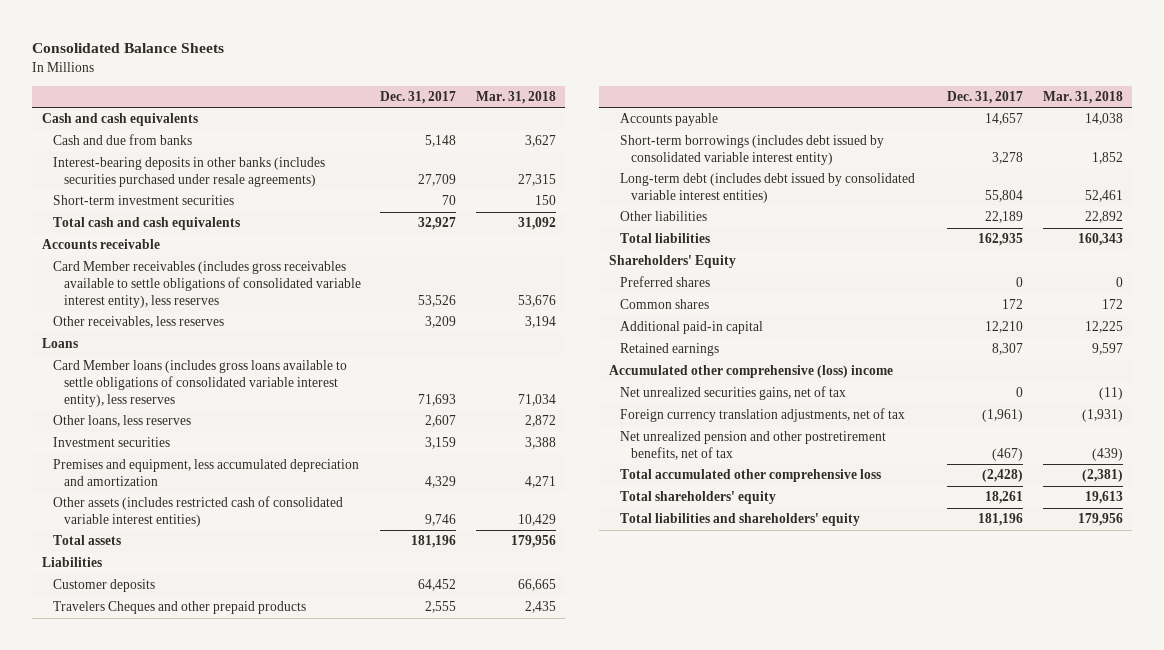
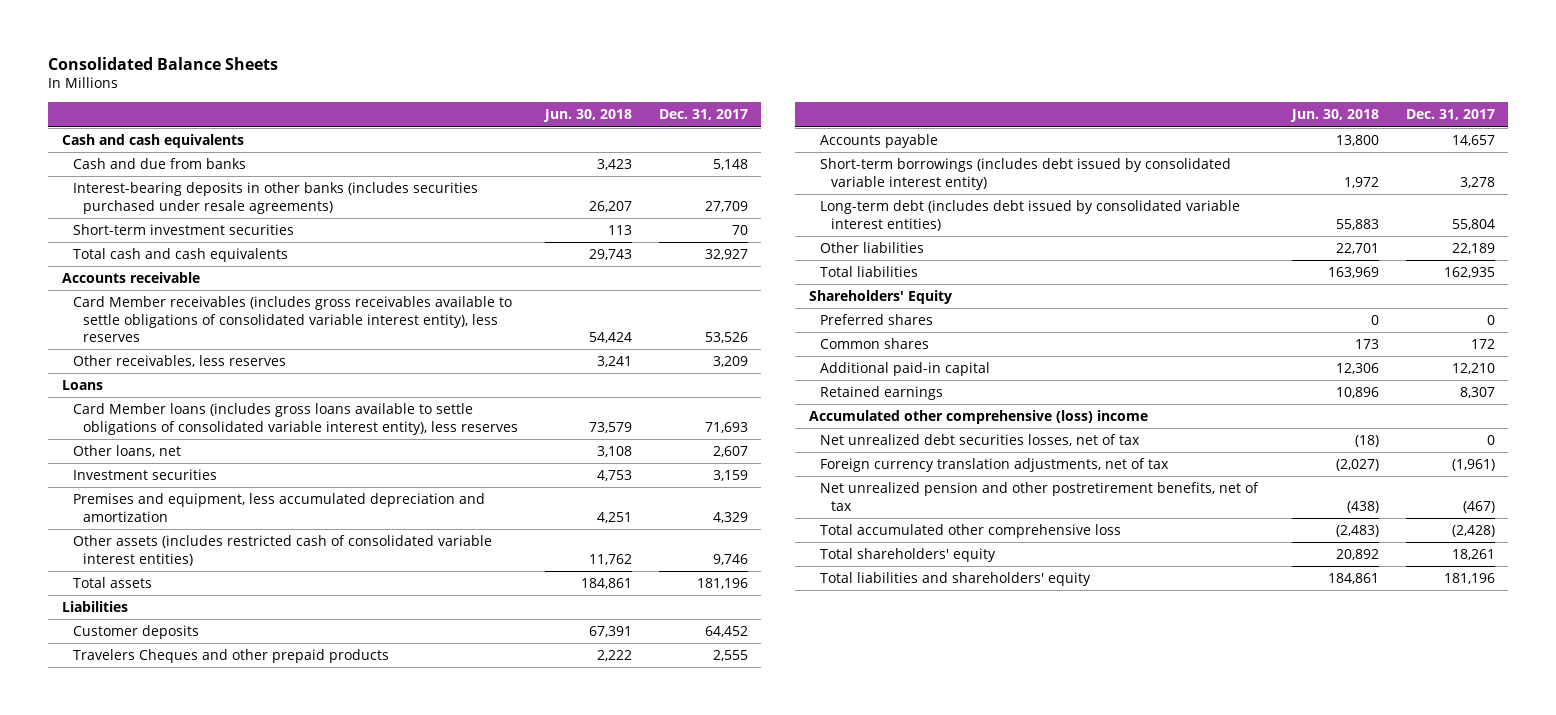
[475,90,556,104] Mar. 31, 2018 -> none
none -> [543,109,633,123] Jun. 30, 2018
[53,415,192,428] Other loans, less reserves -> [72,445,181,458] Other loans, net
[620,386,847,401] Net unrealized securities gains, net of tax -> [819,434,1140,447] Net unrealized debt securities losses, net of tax

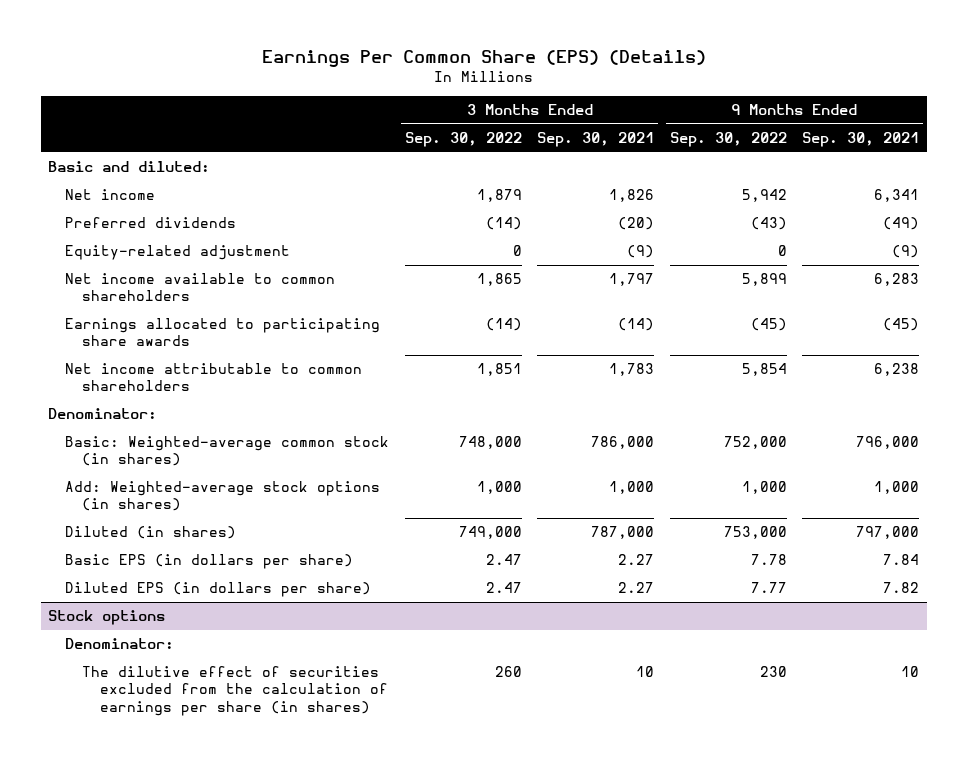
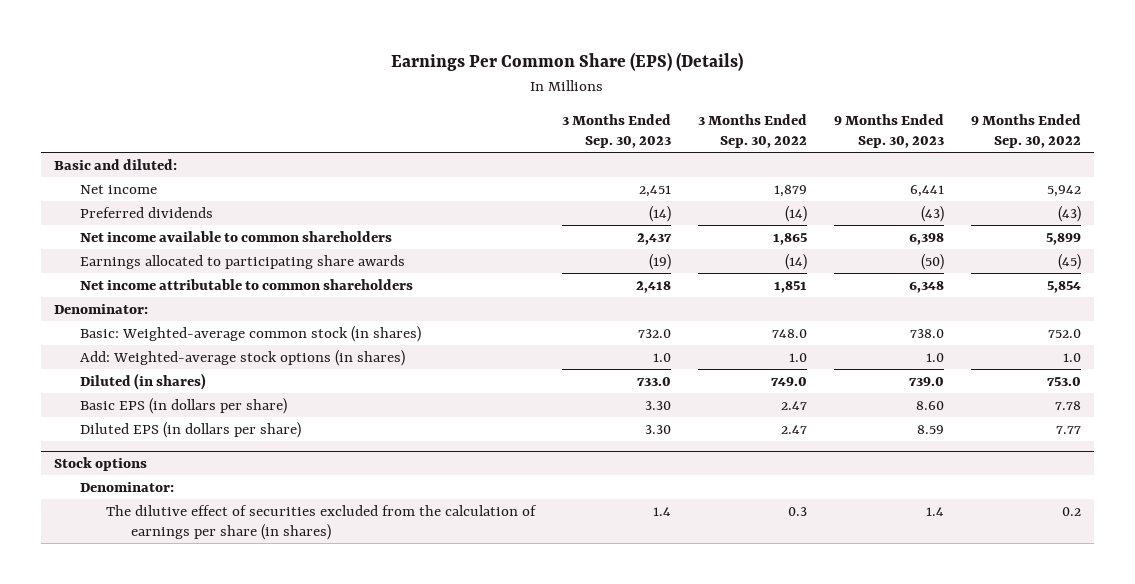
[537,132,655,148] Sep. 30, 2021 -> none
[801,132,919,148] Sep. 30, 2021 -> none
none -> [561,113,671,148] 3 Months Ended Sep. 30, 2023
none -> [833,113,944,148] 9 Months Ended Sep. 30, 2023
[65,245,291,261] Equity-related adjustment -> none
[458,436,522,450] 748,000 -> [771,329,807,339] 748.0
[723,436,787,450] 752,000 -> [1047,329,1081,339] 752.0
[476,481,522,495] 1,000 -> [788,353,807,363] 1.0
[741,481,787,495] 1,000 -> [1062,353,1081,363] 1.0
[458,526,522,540] 749,000 -> [770,377,807,387] 749.0
[723,526,787,540] 753,000 -> [1046,377,1081,387] 753.0
[494,666,522,678] 260 -> [787,507,807,517] 0.3
[759,666,787,678] 230 -> [1061,507,1081,517] 0.2

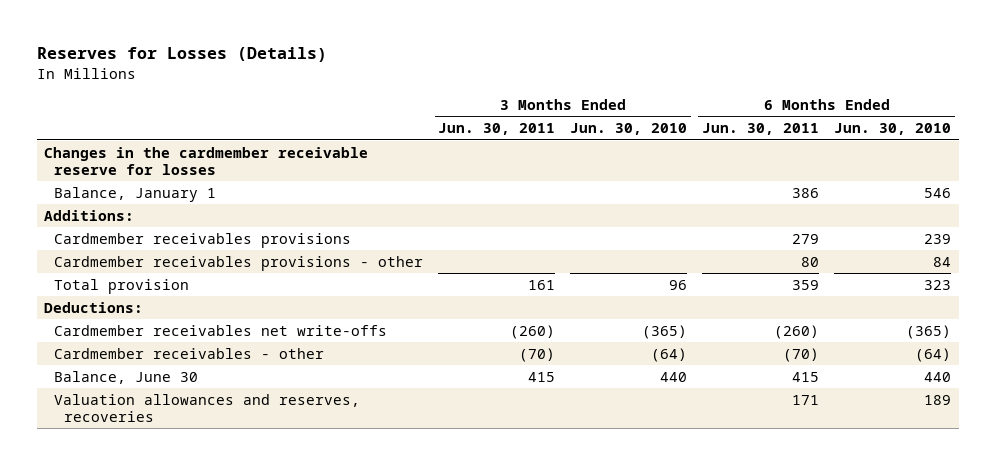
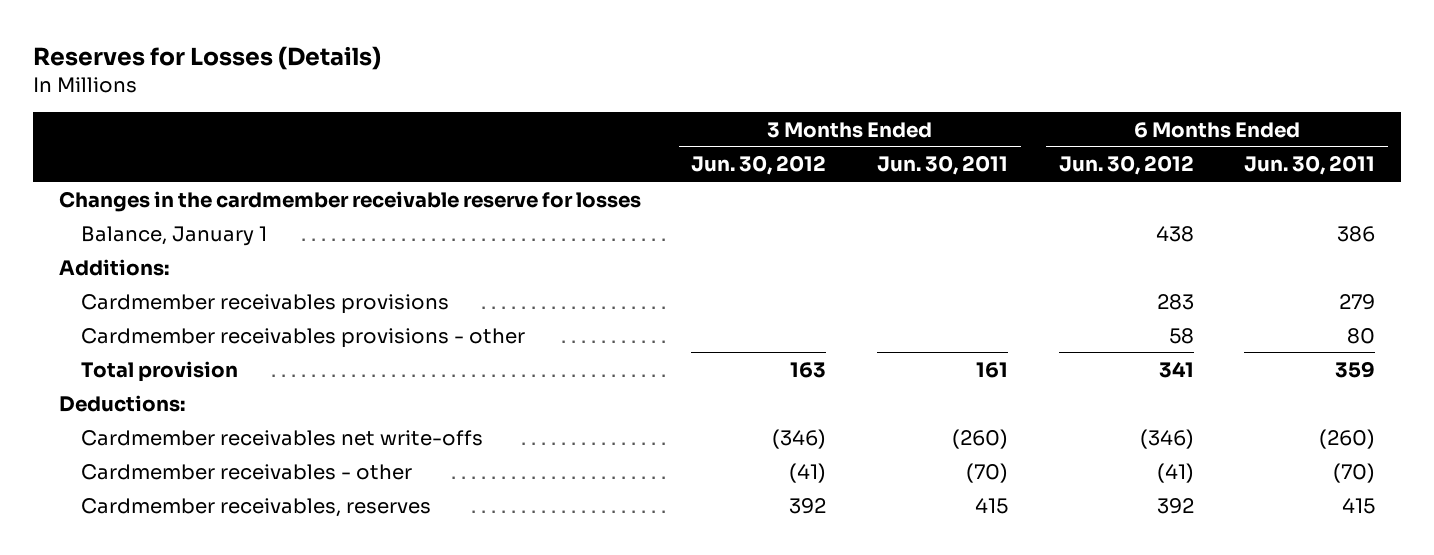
[570,123,688,136] Jun. 30, 2010 -> none
[834,123,952,136] Jun. 30, 2010 -> none
none -> [691,155,827,176] Jun. 30, 2012
none -> [1058,155,1194,176] Jun. 30, 2012
[54,393,361,422] Valuation allowances and reserves, recoveries -> none
[54,370,199,384] Balance, June 30 -> [81,497,432,517] Cardmember receivables, reserves

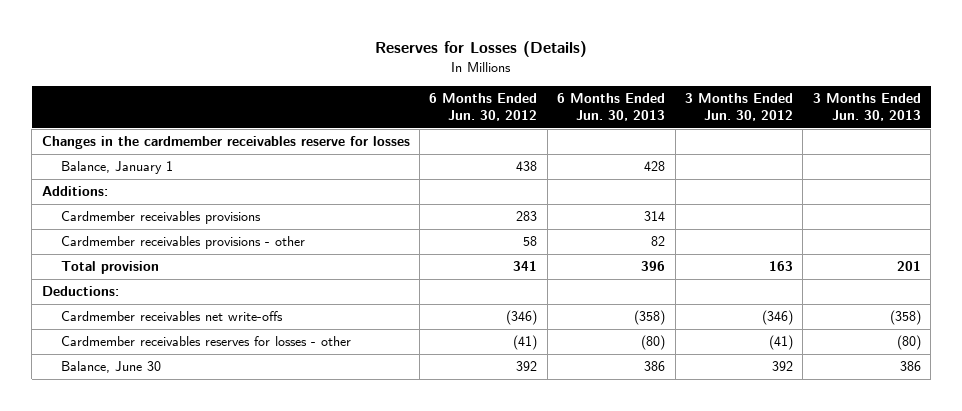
[876,155,1008,176] Jun. 30, 2011 -> none
[1244,155,1376,176] Jun. 30, 2011 -> none
none -> [557,93,666,122] 6 Months Ended Jun. 30, 2013
none -> [812,93,921,122] 3 Months Ended Jun. 30, 2013
[58,190,641,212] Changes in the cardmember receivable reserve for losses -> [41,136,410,150] Changes in the cardmember receivables reserve for losses
[81,463,413,480] Cardmember receivables - other -> [61,336,352,347] Cardmember receivables reserves for losses - other
[81,497,432,517] Cardmember receivables, reserves -> [61,361,162,374] Balance, June 30

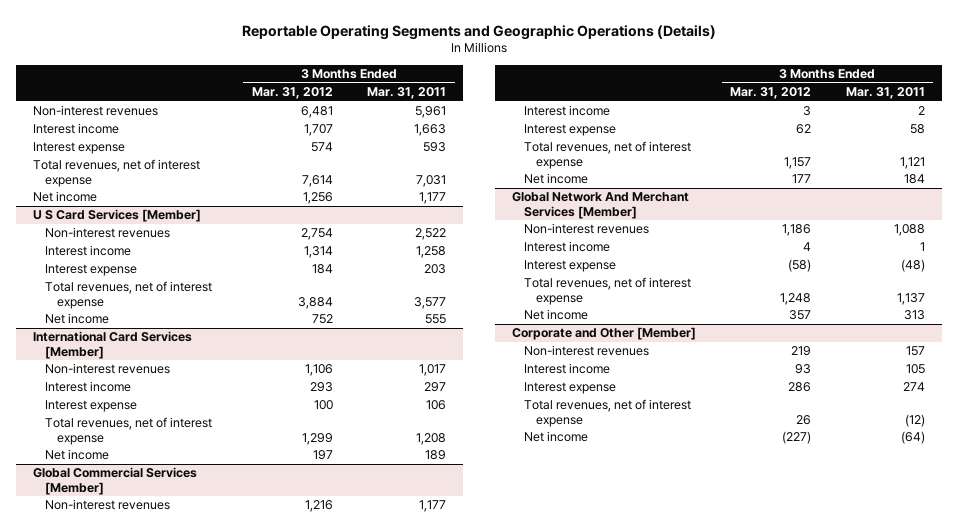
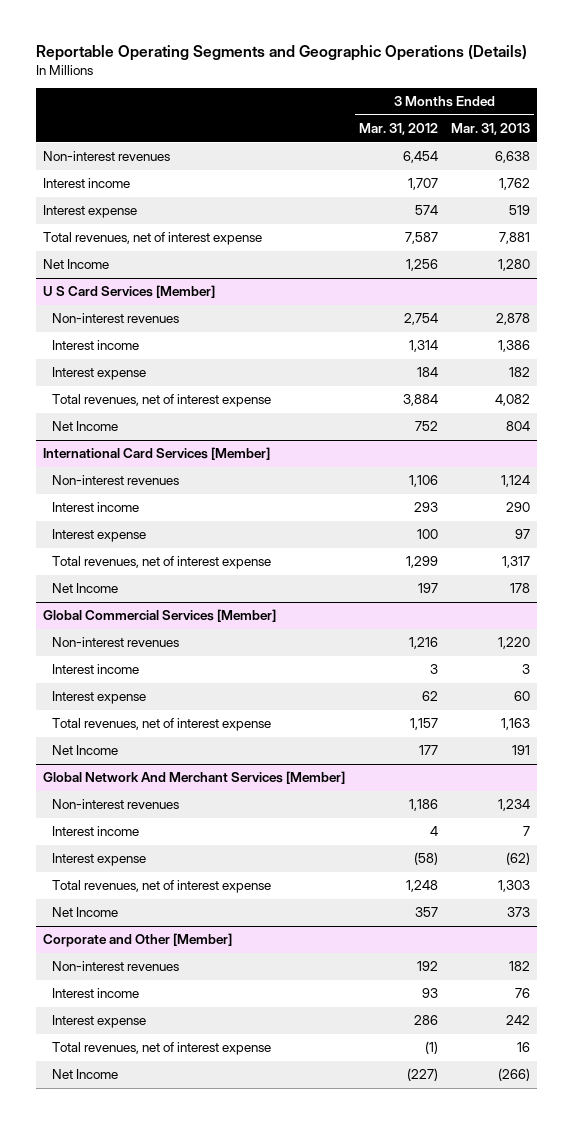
[367,87,447,100] Mar. 31, 2011 -> none
none -> [451,123,531,136] Mar. 31, 2013
[300,106,333,119] 6,481 -> [402,151,438,164] 6,454
[301,174,333,187] 7,614 -> [404,232,438,245] 7,587
[33,191,98,203] Net income -> [42,259,109,270] Net Income
[45,313,110,325] Net income -> [52,421,119,432] Net Income
[45,449,110,461] Net income -> [52,583,119,594] Net Income
[523,173,588,185] Net income -> [52,745,119,756] Net Income
[523,309,588,321] Net income -> [52,907,119,918] Net Income
[791,346,812,357] 219 -> [416,961,438,972] 192
[796,414,812,425] 26 -> [424,1041,438,1055] (1)
[523,431,588,443] Net income -> [52,1069,119,1080] Net Income

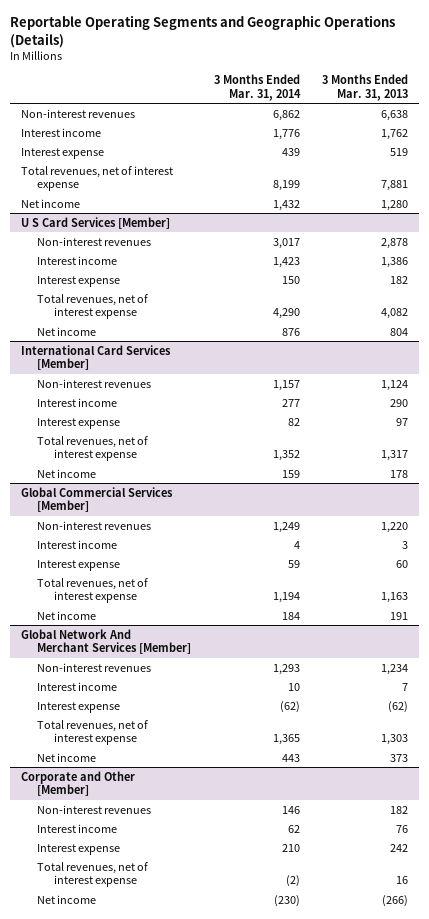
[358,123,438,136] Mar. 31, 2012 -> none
none -> [213,74,301,101] 3 Months Ended Mar. 31, 2014
[42,259,109,270] Net Income -> [21,198,81,208] Net income
[52,421,119,432] Net Income -> [37,326,97,336] Net income
[52,583,119,594] Net Income -> [37,468,97,478] Net income
[52,745,119,756] Net Income -> [37,610,97,620] Net income
[52,907,119,918] Net Income -> [37,752,97,762] Net income
[52,1069,119,1080] Net Income -> [37,894,97,904] Net income

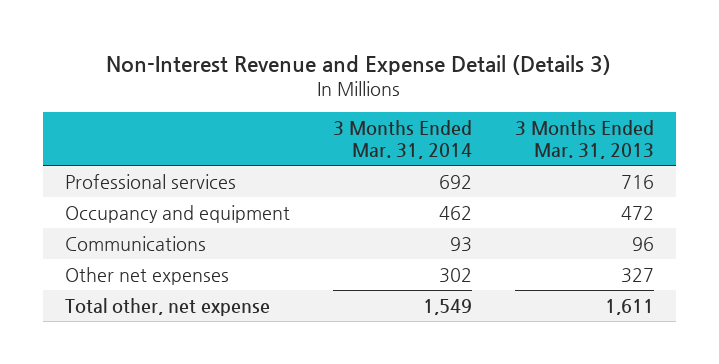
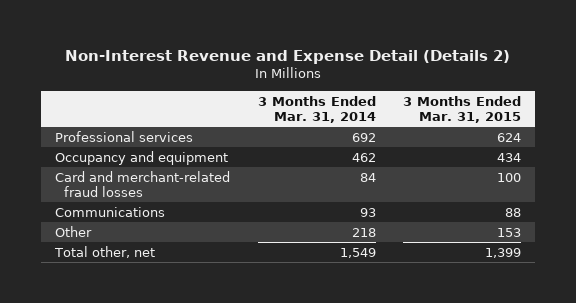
[106,54,612,75] Non-Interest Revenue and Expense Detail (Details 3) -> [65,49,511,64] Non-Interest Revenue and Expense Detail (Details 2)
[515,120,655,159] 3 Months Ended Mar. 31, 2013 -> none
none -> [403,95,522,123] 3 Months Ended Mar. 31, 2015
none -> [54,170,230,197] Card and merchant-related fraud losses
[64,266,229,285] Other net expenses -> [54,225,92,237] Other
[438,267,472,283] 302 -> [351,227,376,237] 218
[64,297,270,316] Total other, net expense -> [53,245,155,258] Total other, net

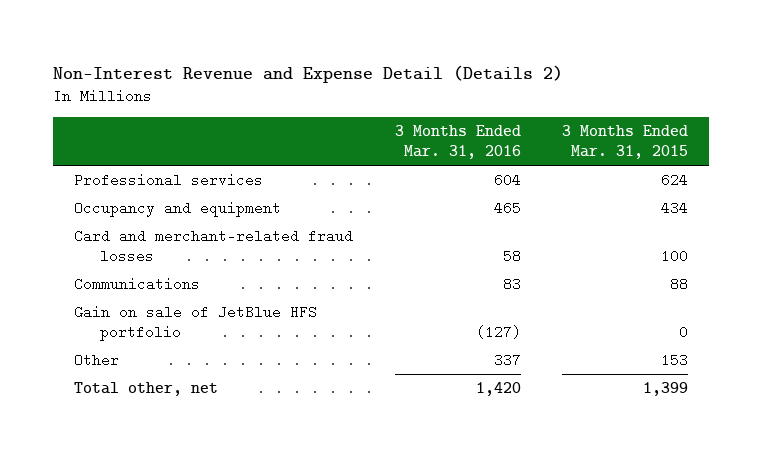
[257,95,376,123] 3 Months Ended Mar. 31, 2014 -> none
none -> [394,124,521,160] 3 Months Ended Mar. 31, 2016
none -> [74,304,318,342] Gain on sale of JetBlue HFS portfolio

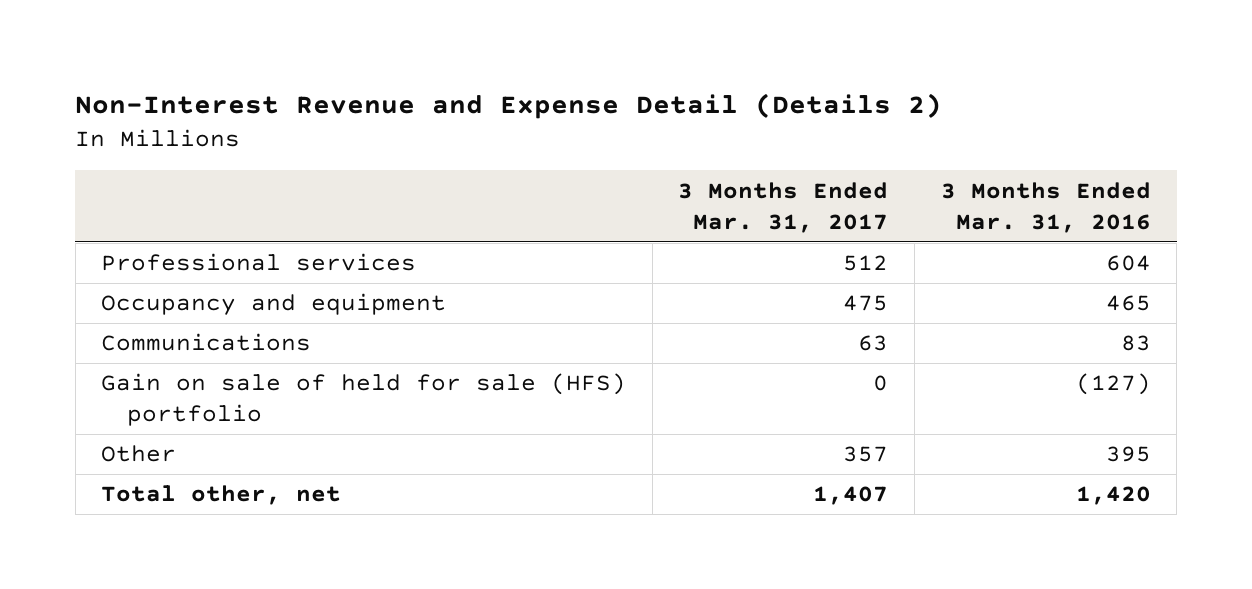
[562,124,689,160] 3 Months Ended Mar. 31, 2015 -> none
none -> [678,181,889,233] 3 Months Ended Mar. 31, 2017
[74,228,354,264] Card and merchant-related fraud losses -> none
[74,304,318,342] Gain on sale of JetBlue HFS portfolio -> [101,373,627,427] Gain on sale of held for sale (HFS) portfolio
[493,352,521,367] 337 -> [1105,446,1151,463] 395

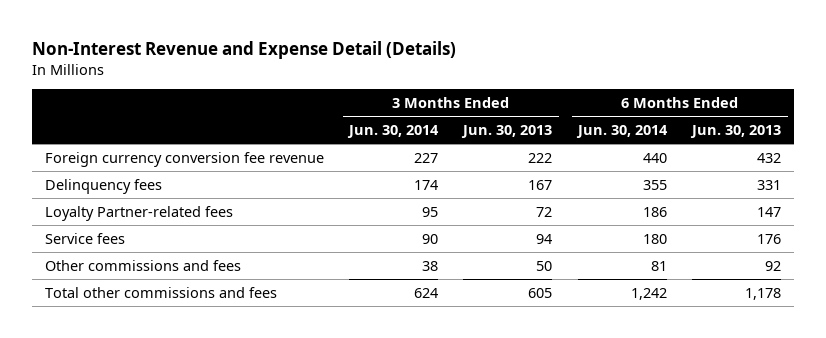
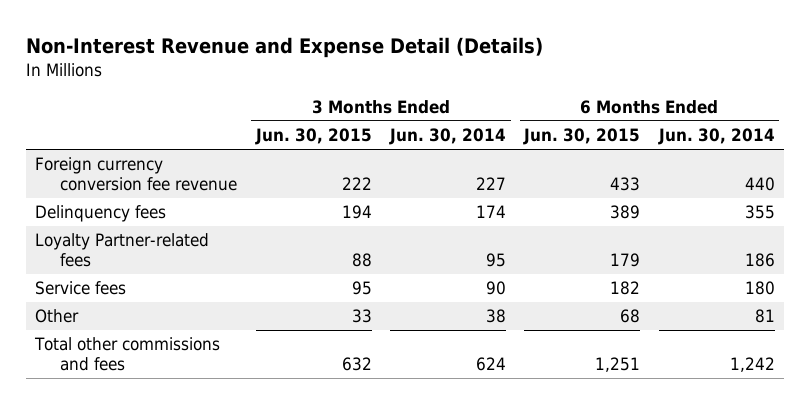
[461,125,553,139] Jun. 30, 2013 -> none
[690,125,782,139] Jun. 30, 2013 -> none
none -> [254,128,372,146] Jun. 30, 2015
none -> [523,128,641,146] Jun. 30, 2015
[44,259,241,271] Other commissions and fees -> [35,309,80,324] Other

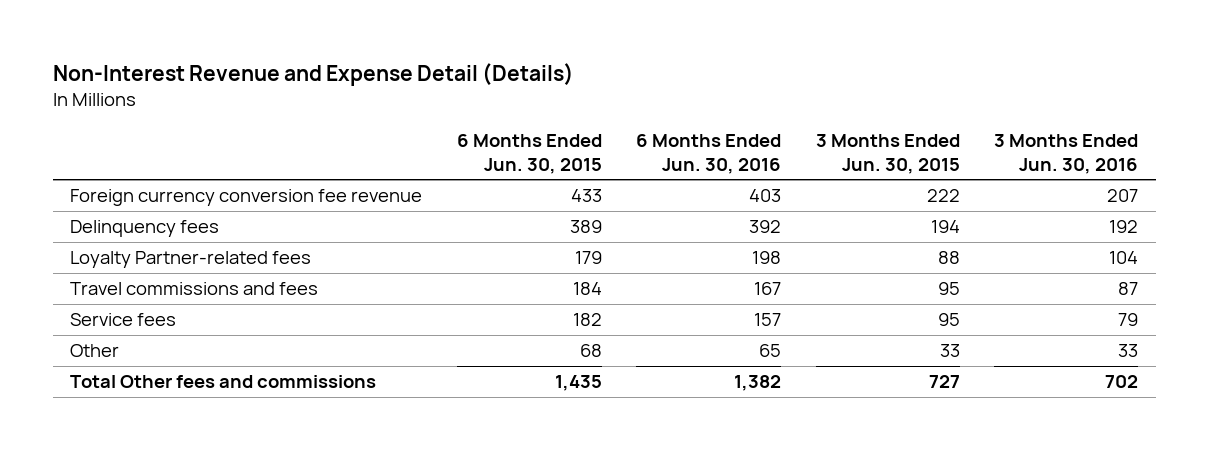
[388,128,506,146] Jun. 30, 2014 -> none
[657,128,775,146] Jun. 30, 2014 -> none
none -> [636,133,782,174] 6 Months Ended Jun. 30, 2016
none -> [994,133,1139,174] 3 Months Ended Jun. 30, 2016
none -> [70,282,319,296] Travel commissions and fees
[34,337,221,372] Total other commissions and fees -> [70,375,377,389] Total Other fees and commissions
[341,357,372,372] 632 -> [928,375,960,389] 727
[595,357,641,373] 1,251 -> [554,375,602,392] 1,435

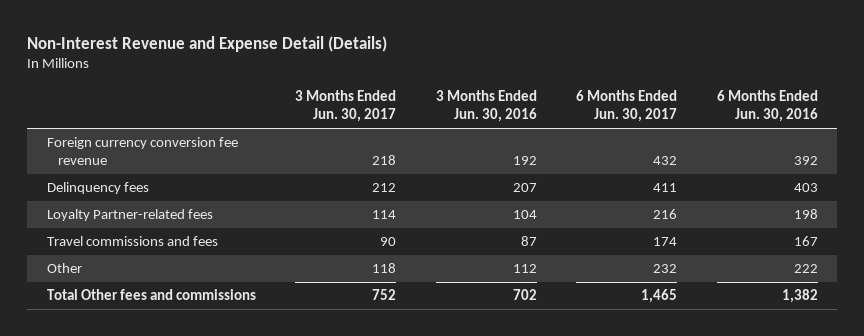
[456,133,602,174] 6 Months Ended Jun. 30, 2015 -> none
[815,133,960,174] 3 Months Ended Jun. 30, 2015 -> none
none -> [295,89,397,123] 3 Months Ended Jun. 30, 2017
none -> [576,89,678,123] 6 Months Ended Jun. 30, 2017
[749,189,782,203] 403 -> [793,156,818,166] 392
[1107,189,1139,203] 207 -> [512,156,537,166] 192
[749,220,782,234] 392 -> [793,183,818,193] 403
[1109,220,1139,234] 192 -> [512,183,537,193] 207
[70,313,177,327] Service fees -> none
[759,344,782,358] 65 -> [793,264,818,274] 222
[1118,344,1139,358] 33 -> [512,264,537,274] 112

